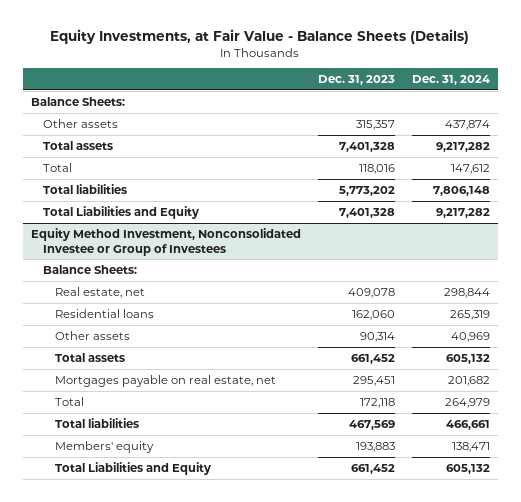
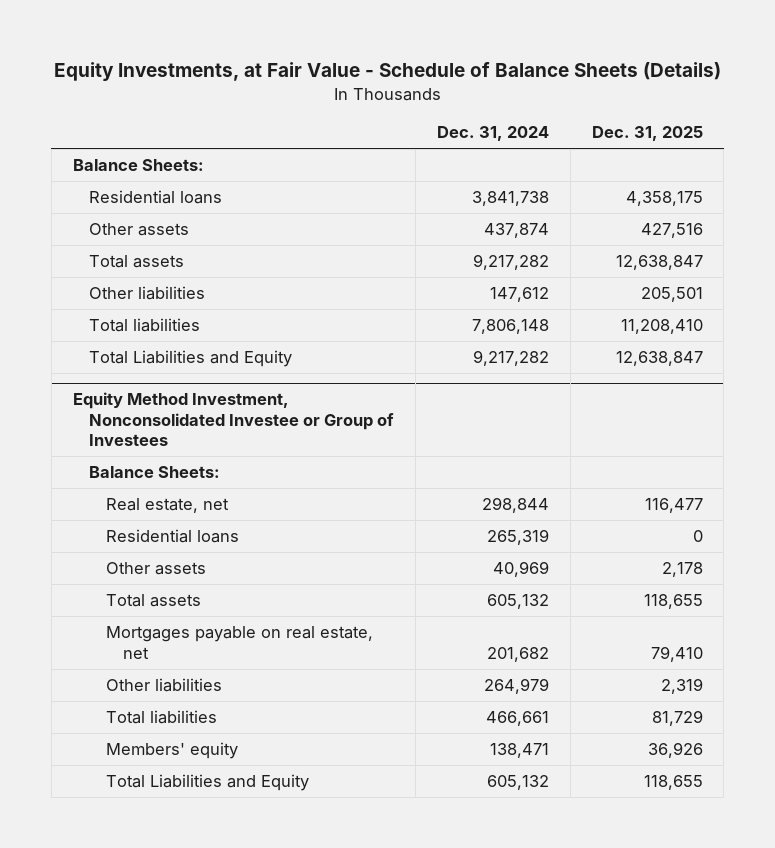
[50,28,470,44] Equity Investments, at Fair Value - Balance Sheets (Details) -> [53,62,721,82] Equity Investments, at Fair Value - Schedule of Balance Sheets (Details)
[317,75,395,86] Dec. 31, 2023 -> none
none -> [591,126,703,142] Dec. 31, 2025
none -> [89,190,223,205] Residential loans
[42,162,72,172] Total -> [89,286,206,301] Other liabilities
[54,396,84,406] Total -> [106,678,223,693] Other liabilities

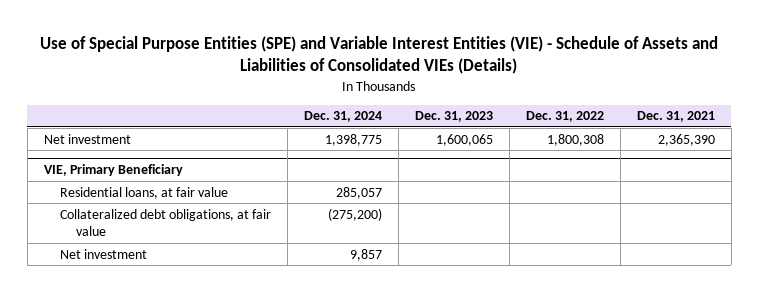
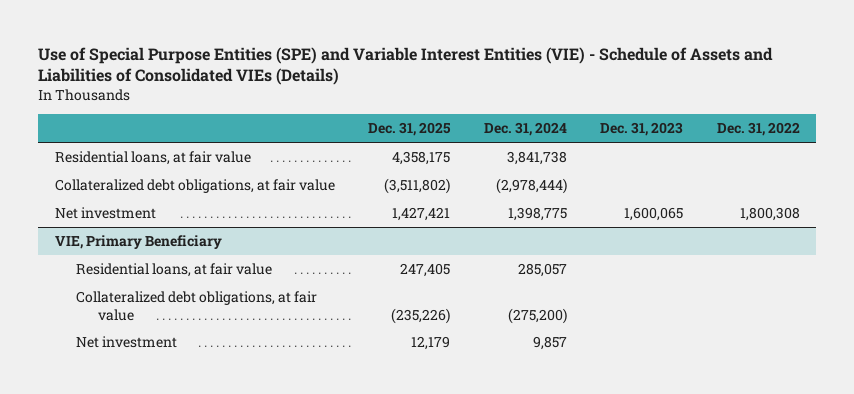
[636,111,715,123] Dec. 31, 2021 -> none
none -> [368,122,452,137] Dec. 31, 2025
none -> [54,150,251,165] Residential loans, at fair value
none -> [54,178,335,193] Collateralized debt obligations, at fair value

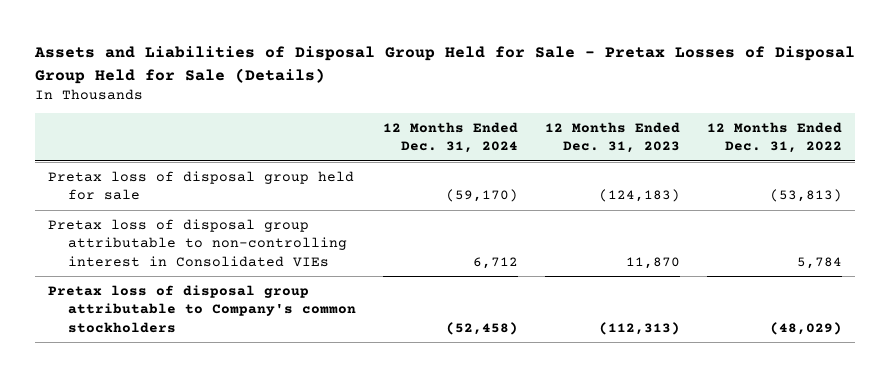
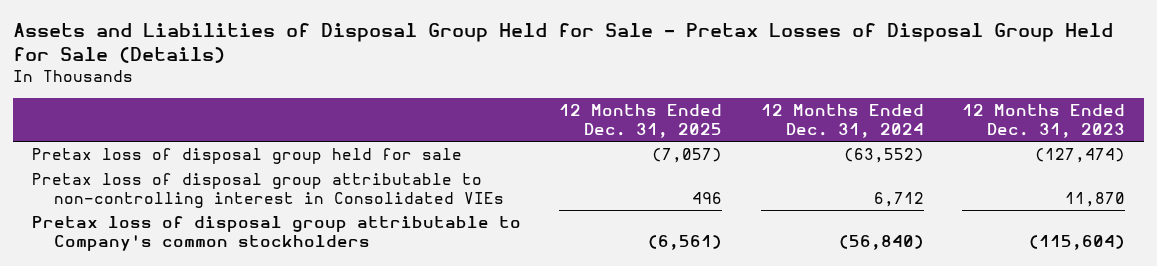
[706,122,842,154] 12 Months Ended Dec. 31, 2022 -> none
none -> [559,104,723,138] 12 Months Ended Dec. 31, 2025
[446,189,519,203] (59,170) -> [843,148,924,164] (63,552)
[598,189,680,203] (124,183) -> [1034,148,1125,164] (127,474)
[446,321,519,335] (52,458) -> [838,234,924,250] (56,840)
[598,321,680,335] (112,313) -> [1028,234,1125,250] (115,604)

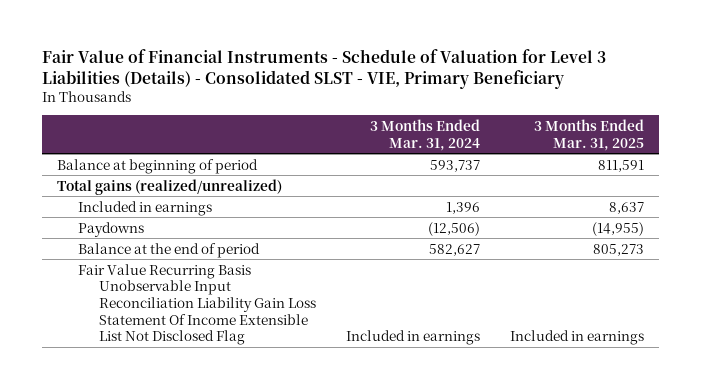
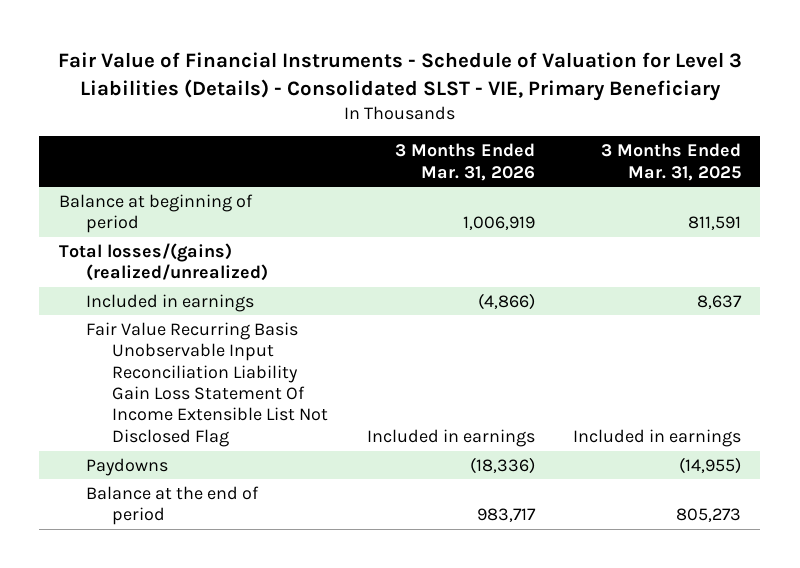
[370,118,481,151] 3 Months Ended Mar. 31, 2024 -> none
none -> [394,143,535,181] 3 Months Ended Mar. 31, 2026
[56,178,282,195] Total gains (realized/unrealized) -> [58,242,268,282] Total losses/(gains) (realized/unrealized)
[77,263,317,346] Fair Value Recurring Basis Unobservable Input Reconciliation Liability Gain Loss Statement Of Income Extensible List Not Disclosed Flag -> [85,321,329,447] Fair Value Recurring Basis Unobservable Input Reconciliation Liability Gain Loss Statement Of Income Extensible List Not Disclosed Flag

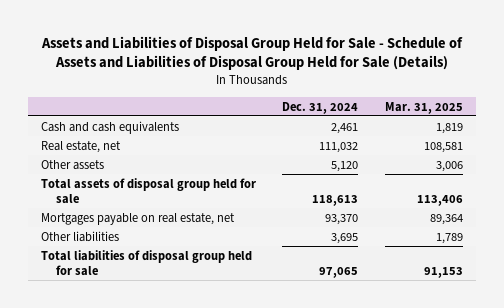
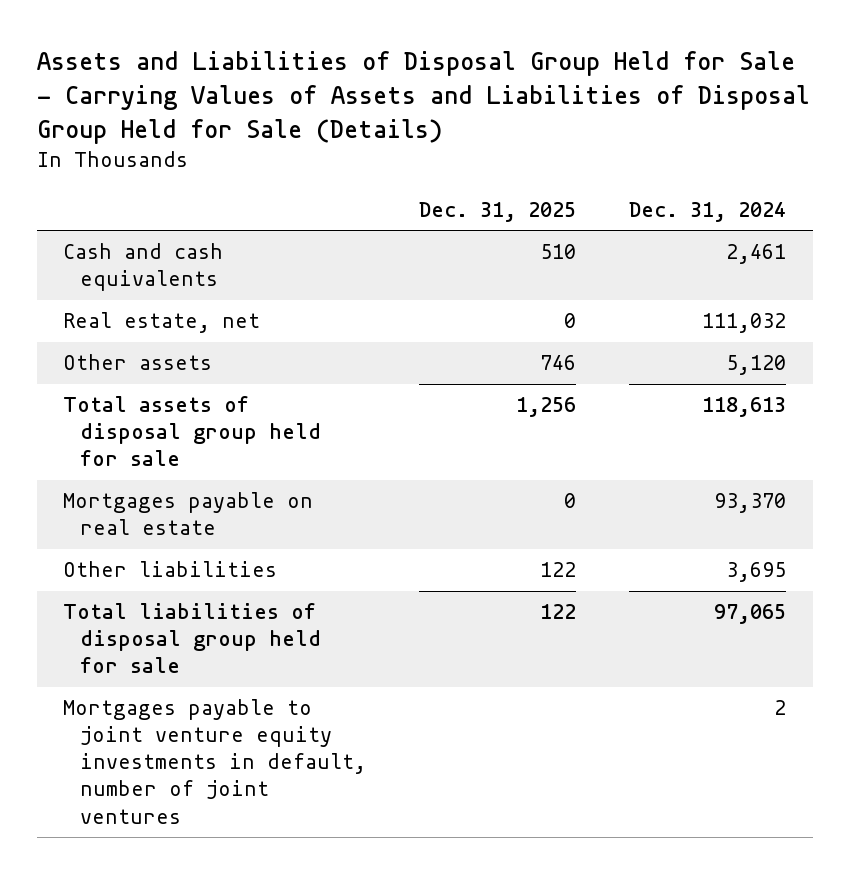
[40,35,463,71] Assets and Liabilities of Disposal Group Held for Sale - Schedule of Assets and Liabilities of Disposal Group Held for Sale (Details) -> [36,51,810,144] Assets and Liabilities of Disposal Group Held for Sale - Carrying Values of Assets and Liabilities of Disposal Group Held for Sale (Details)
[384,101,463,114] Mar. 31, 2025 -> none
none -> [419,201,577,222] Dec. 31, 2025
[41,212,236,225] Mortgages payable on real estate, net -> [63,492,314,536] Mortgages payable on real estate
none -> [63,699,366,824] Mortgages payable to joint venture equity investments in default, number of joint ventures

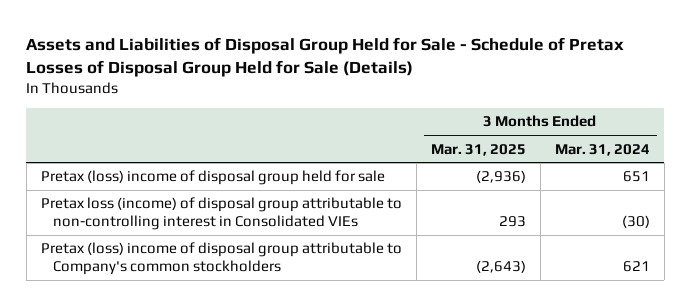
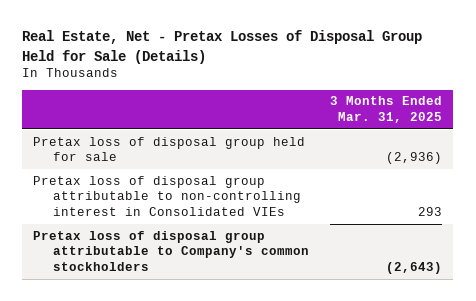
[26,36,625,77] Assets and Liabilities of Disposal Group Held for Sale - Schedule of Pretax Losses of Disposal Group Held for Sale (Details) -> [22,30,423,64] Real Estate, Net - Pretax Losses of Disposal Group Held for Sale (Details)
[554,143,650,156] Mar. 31, 2024 -> none
[40,170,385,186] Pretax (loss) income of disposal group held for sale -> [33,136,306,162] Pretax loss of disposal group held for sale
[40,197,402,231] Pretax loss (income) of disposal group attributable to non-controlling interest in Consolidated VIEs -> [33,175,301,217] Pretax loss of disposal group attributable to non-controlling interest in Consolidated VIEs
[40,242,402,276] Pretax (loss) income of disposal group attributable to Company's common stockholders -> [33,230,309,272] Pretax loss of disposal group attributable to Company's common stockholders

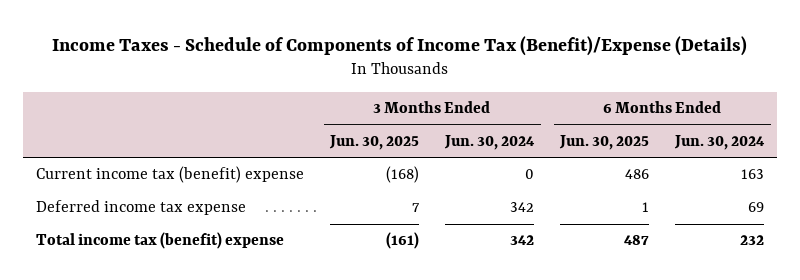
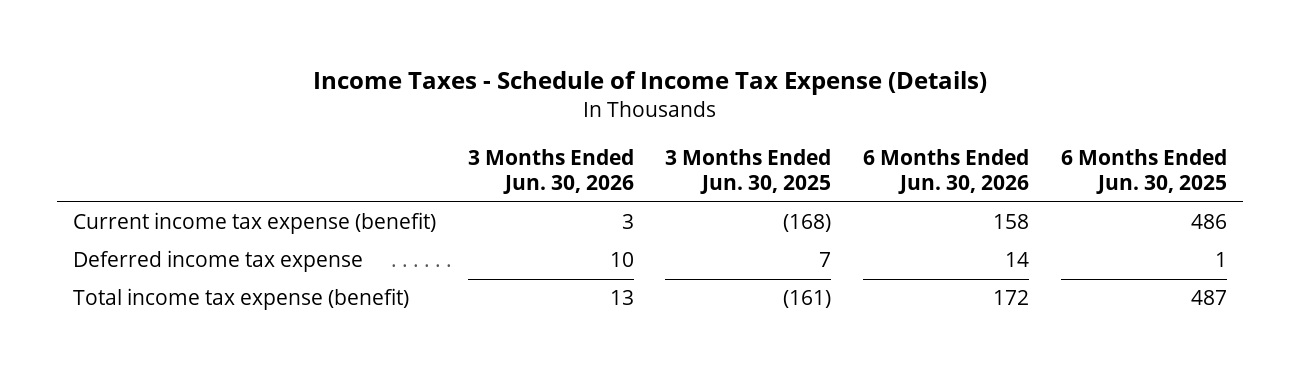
[52,35,748,56] Income Taxes - Schedule of Components of Income Tax (Benefit)/Expense (Details) -> [312,71,987,96] Income Taxes - Schedule of Income Tax Expense (Details)
[444,135,536,151] Jun. 30, 2024 -> none
[674,135,766,151] Jun. 30, 2024 -> none
none -> [467,148,634,195] 3 Months Ended Jun. 30, 2026
none -> [863,148,1030,195] 6 Months Ended Jun. 30, 2026
[36,166,305,184] Current income tax (benefit) expense -> [72,212,436,235] Current income tax expense (benefit)
[36,232,285,250] Total income tax (benefit) expense -> [72,288,409,311] Total income tax expense (benefit)

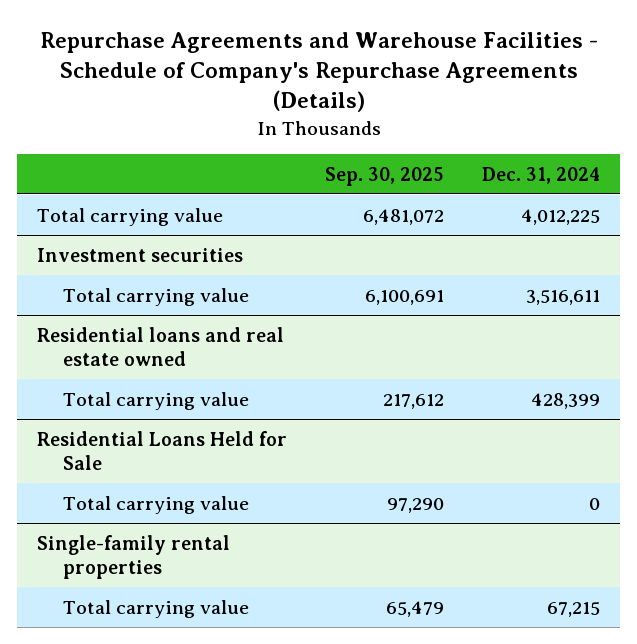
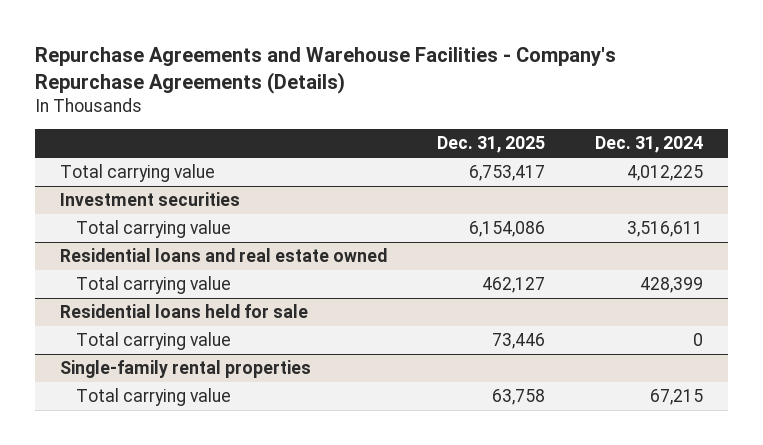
[39,31,598,113] Repurchase Agreements and Warehouse Facilities - Schedule of Company's Repurchase Agreements (Details) -> [34,46,616,94] Repurchase Agreements and Warehouse Facilities - Company's Repurchase Agreements (Details)
[325,166,445,186] Sep. 30, 2025 -> none
none -> [436,136,545,154] Dec. 31, 2025
[36,430,287,471] Residential Loans Held for Sale -> [59,304,308,319] Residential loans held for sale

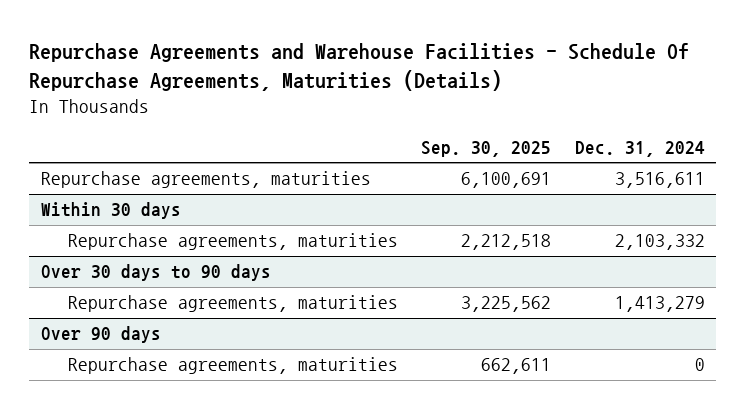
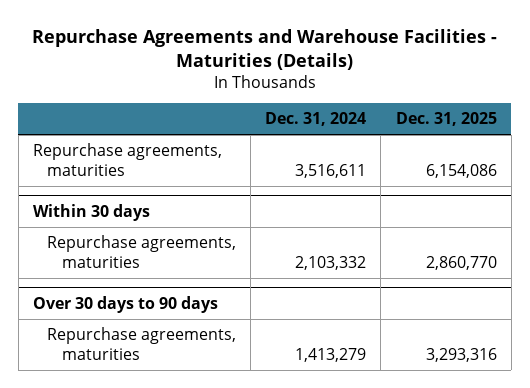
[29,43,690,92] Repurchase Agreements and Warehouse Facilities - Schedule Of Repurchase Agreements, Maturities (Details) -> [31,28,497,70] Repurchase Agreements and Warehouse Facilities - Maturities (Details)
[421,140,552,157] Sep. 30, 2025 -> none
none -> [395,112,497,127] Dec. 31, 2025
[41,326,162,344] Over 90 days -> none
[67,357,398,375] Repurchase agreements, maturities -> none

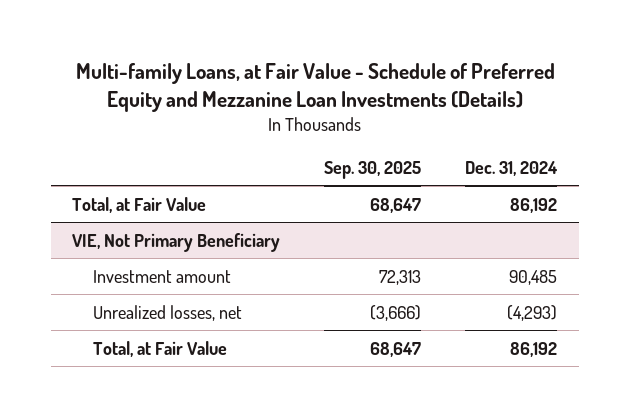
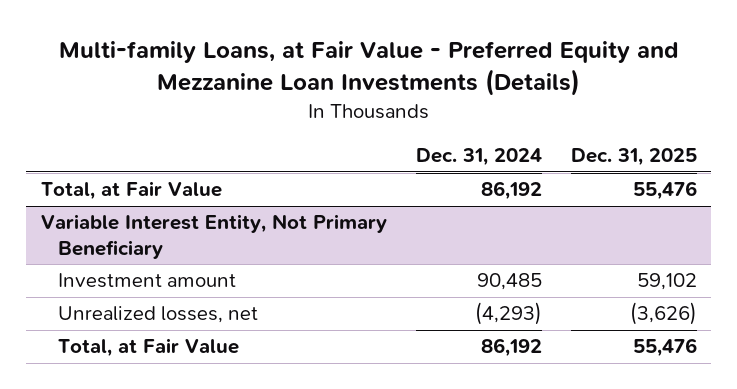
[75,62,555,112] Multi-family Loans, at Fair Value - Schedule of Preferred Equity and Mezzanine Loan Investments (Details) -> [58,41,679,97] Multi-family Loans, at Fair Value - Preferred Equity and Mezzanine Loan Investments (Details)
[324,160,422,179] Sep. 30, 2025 -> none
none -> [570,148,697,167] Dec. 31, 2025
[72,232,281,252] VIE, Not Primary Beneficiary -> [40,214,387,259] Variable Interest Entity, Not Primary Beneficiary

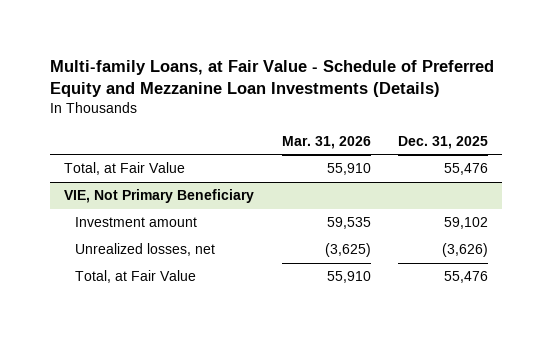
[58,41,679,97] Multi-family Loans, at Fair Value - Preferred Equity and Mezzanine Loan Investments (Details) -> [49,59,494,97] Multi-family Loans, at Fair Value - Schedule of Preferred Equity and Mezzanine Loan Investments (Details)
[415,148,542,167] Dec. 31, 2024 -> none
none -> [281,135,371,149] Mar. 31, 2026
[40,214,387,259] Variable Interest Entity, Not Primary Beneficiary -> [63,189,254,204] VIE, Not Primary Beneficiary

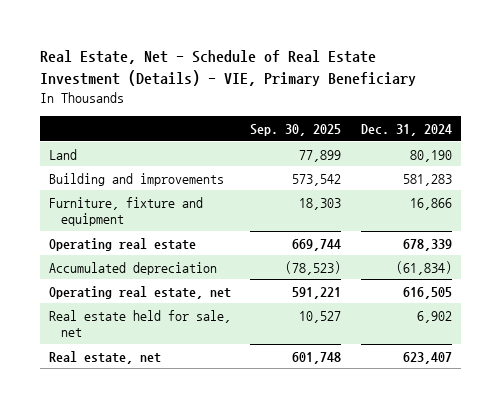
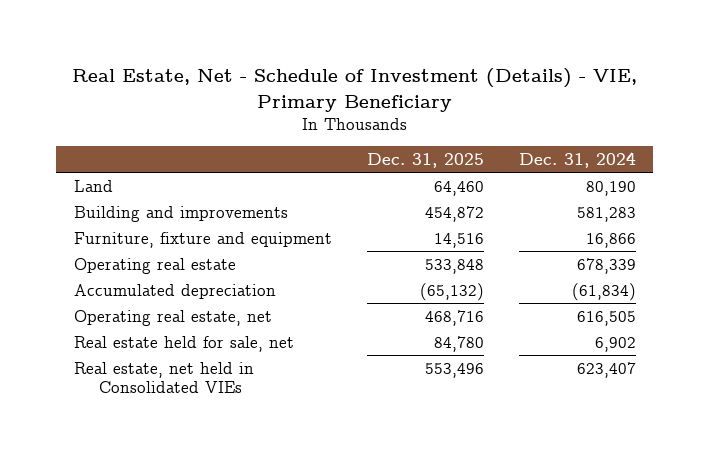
[39,50,416,87] Real Estate, Net - Schedule of Real Estate Investment (Details) - VIE, Primary Beneficiary -> [71,67,637,112] Real Estate, Net - Schedule of Investment (Details) - VIE, Primary Beneficiary
[250,123,342,136] Sep. 30, 2025 -> none
none -> [366,152,484,168] Dec. 31, 2025
[49,350,162,364] Real estate, net -> [73,361,254,393] Real estate, net held in Consolidated VIEs

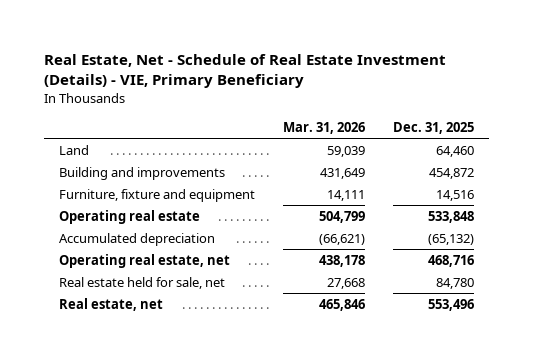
[71,67,637,112] Real Estate, Net - Schedule of Investment (Details) - VIE, Primary Beneficiary -> [44,53,447,89] Real Estate, Net - Schedule of Real Estate Investment (Details) - VIE, Primary Beneficiary
[518,151,636,168] Dec. 31, 2024 -> none
none -> [282,122,365,135] Mar. 31, 2026
[73,361,254,393] Real estate, net held in Consolidated VIEs -> [58,297,163,311] Real estate, net

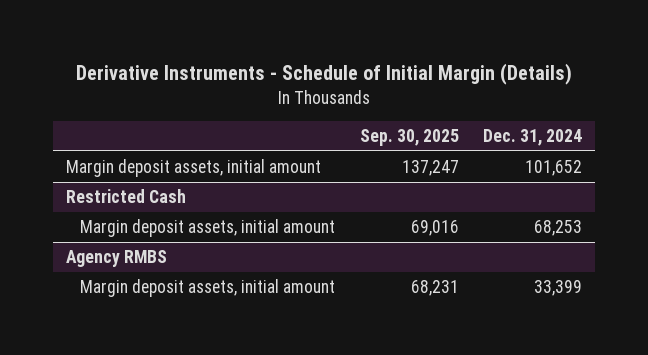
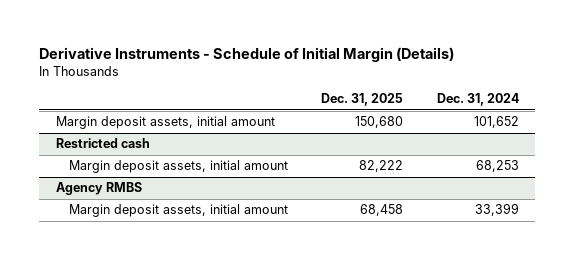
[359,129,459,147] Sep. 30, 2025 -> none
none -> [321,93,404,107] Dec. 31, 2025
[65,189,186,204] Restricted Cash -> [56,138,151,149] Restricted cash

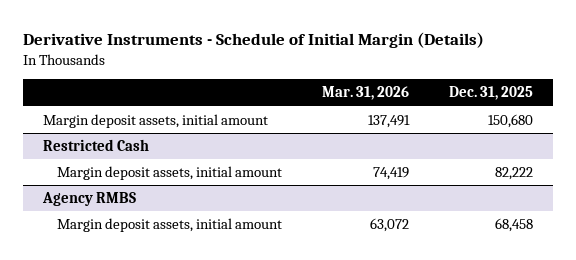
[436,93,519,107] Dec. 31, 2024 -> none
none -> [321,86,409,101] Mar. 31, 2026
[56,138,151,149] Restricted cash -> [42,138,149,151] Restricted Cash

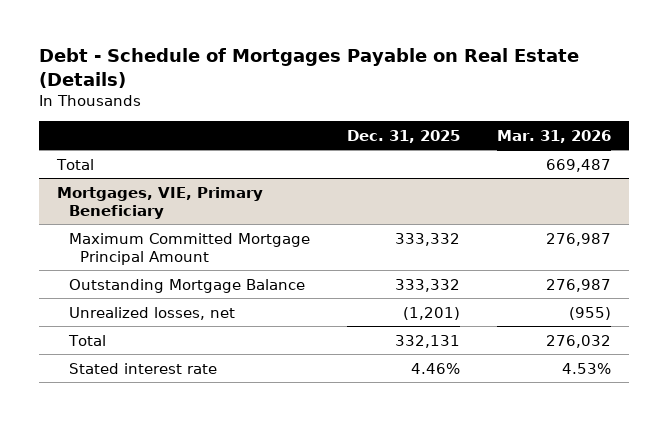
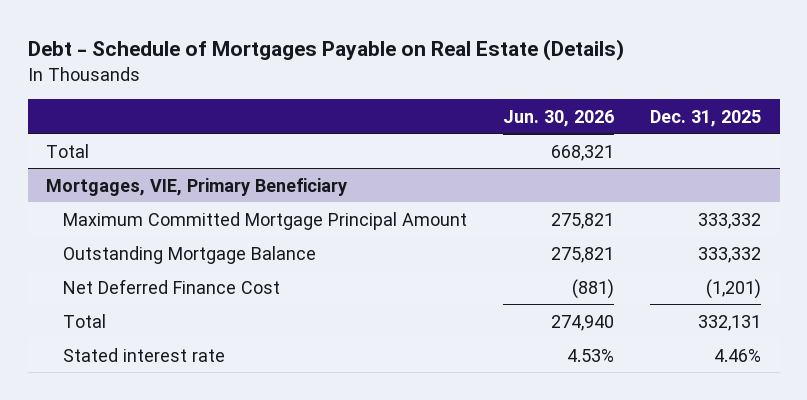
[496,129,611,143] Mar. 31, 2026 -> none
none -> [503,109,615,127] Jun. 30, 2026
[68,306,235,320] Unrealized losses, net -> [63,278,281,294] Net Deferred Finance Cost

